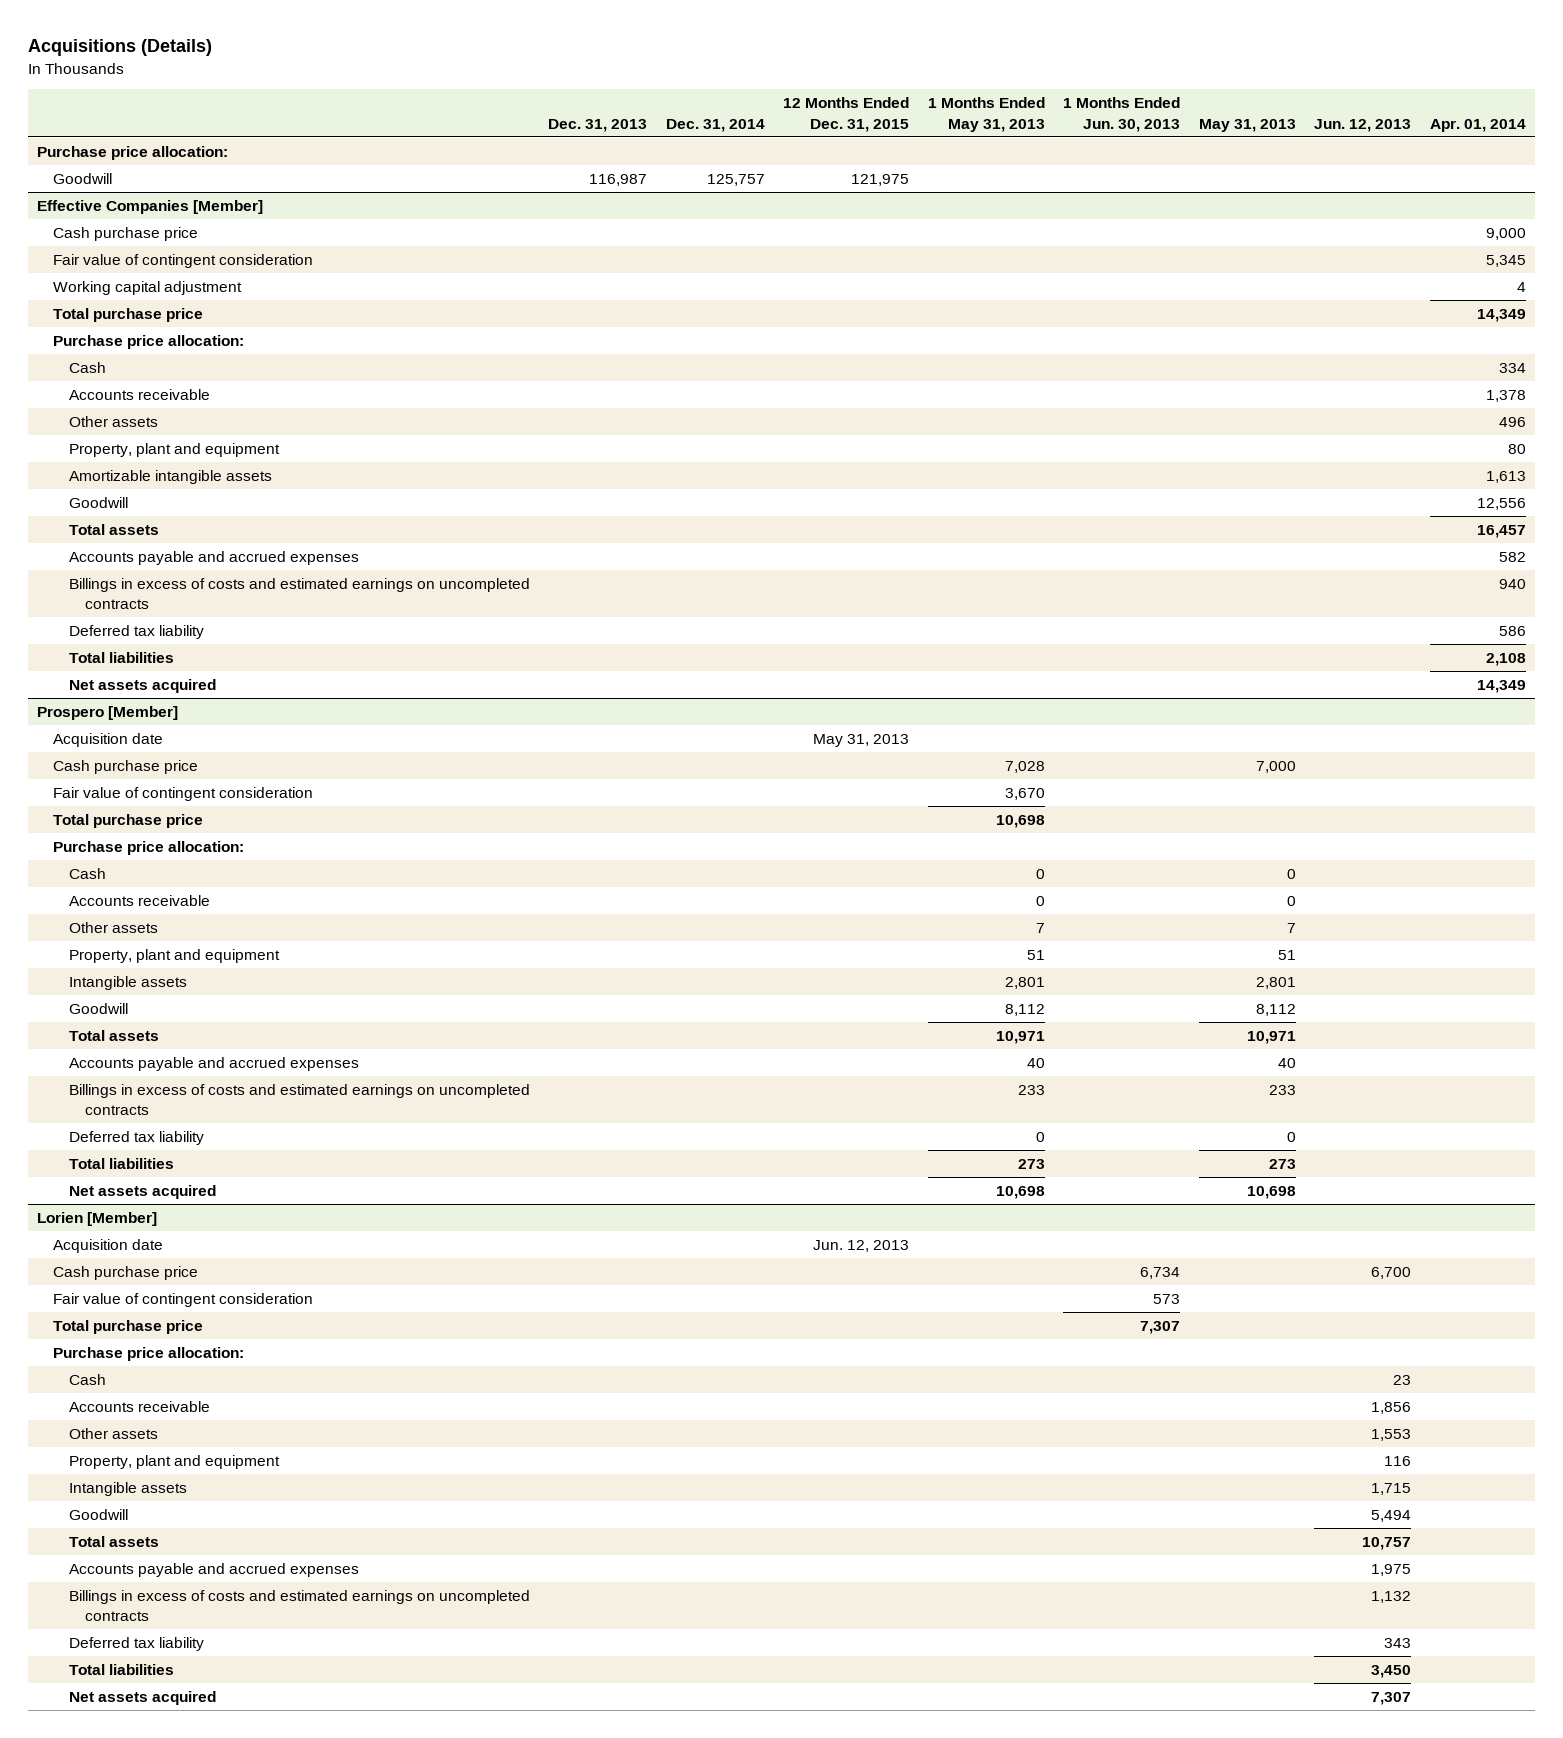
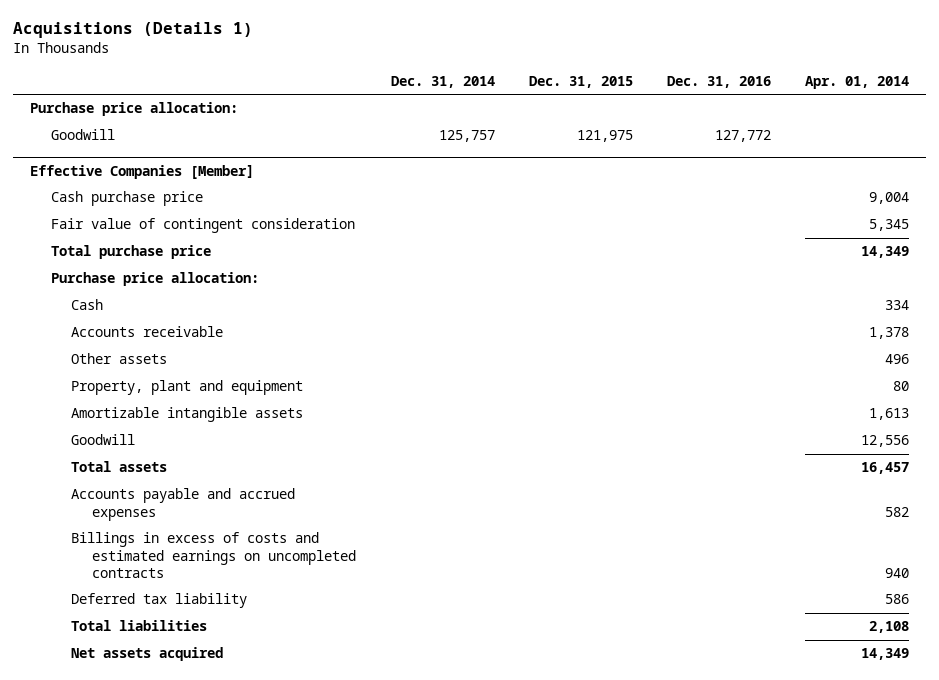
[27,39,212,57] Acquisitions (Details) -> [12,22,253,39] Acquisitions (Details 1)
[548,118,648,132] Dec. 31, 2013 -> none
[783,97,910,132] 12 Months Ended Dec. 31, 2015 -> none
[927,97,1045,132] 1 Months Ended May 31, 2013 -> none
[1063,97,1181,132] 1 Months Ended Jun. 30, 2013 -> none
[1198,118,1296,132] May 31, 2013 -> none
[1314,118,1412,132] Jun. 12, 2013 -> none
none -> [528,75,633,88] Dec. 31, 2015
none -> [666,75,771,88] Dec. 31, 2016
[1485,228,1526,241] 9,000 -> [868,192,909,205] 9,004
[53,281,243,296] Working capital adjustment -> none
[37,706,179,721] Prospero [Member] -> none
[53,733,164,748] Acquisition date -> none
[53,760,199,775] Cash purchase price -> none
[53,787,314,802] Fair value of contingent consideration -> none
[53,814,204,829] Total purchase price -> none
[53,841,245,856] Purchase price allocation: -> none
[69,868,107,880] Cash -> none
[69,895,211,907] Accounts receivable -> none
[69,922,159,934] Other assets -> none
[69,949,281,964] Property, plant and equipment -> none
[69,976,188,991] Intangible assets -> none
[69,1003,129,1015] Goodwill -> none
[69,1030,160,1042] Total assets -> none
[69,1057,360,1072] Accounts payable and accrued expenses -> none
[69,1084,531,1116] Billings in excess of costs and estimated earnings on uncompleted contracts -> none
[69,1131,205,1146] Deferred tax liability -> none
[69,1158,175,1170] Total liabilities -> none
[69,1185,217,1200] Net assets acquired -> none
[37,1212,158,1227] Lorien [Member] -> none
[53,1239,164,1254] Acquisition date -> none
[53,1266,199,1281] Cash purchase price -> none
[53,1293,314,1308] Fair value of contingent consideration -> none
[53,1320,204,1335] Total purchase price -> none
[53,1347,245,1362] Purchase price allocation: -> none
[69,1374,107,1386] Cash -> none
[69,1401,211,1413] Accounts receivable -> none
[69,1428,159,1440] Other assets -> none
[69,1455,281,1470] Property, plant and equipment -> none
[69,1482,188,1497] Intangible assets -> none
[69,1509,129,1521] Goodwill -> none
[69,1536,160,1548] Total assets -> none
[69,1563,360,1578] Accounts payable and accrued expenses -> none
[69,1590,531,1622] Billings in excess of costs and estimated earnings on uncompleted contracts -> none
[69,1637,205,1652] Deferred tax liability -> none
[69,1664,175,1676] Total liabilities -> none
[69,1691,217,1706] Net assets acquired -> none

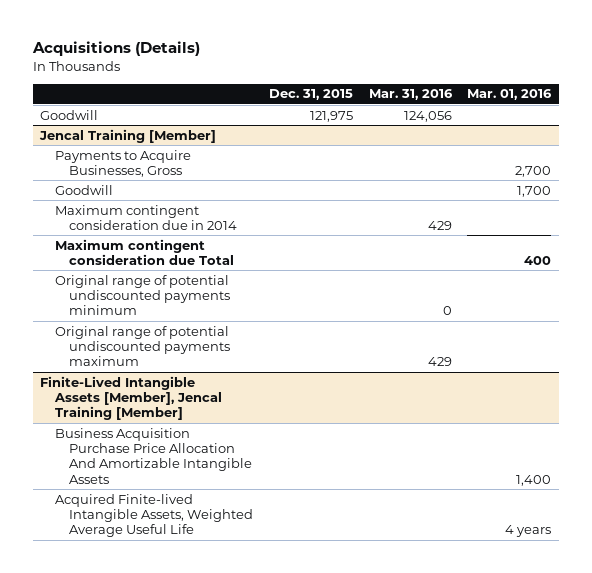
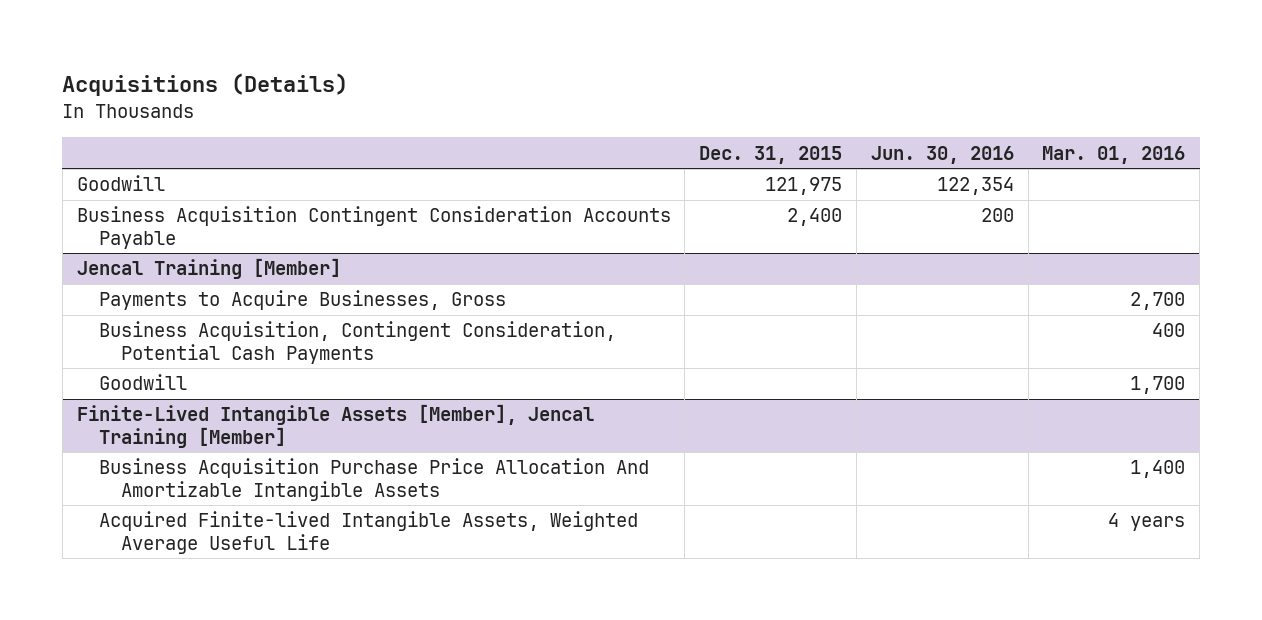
[368,89,453,101] Mar. 31, 2016 -> none
none -> [870,145,1014,164] Jun. 30, 2016
none -> [76,206,671,249] Business Acquisition Contingent Consideration Accounts Payable
none -> [98,321,616,364] Business Acquisition, Contingent Consideration, Potential Cash Payments
[54,204,238,230] Maximum contingent consideration due in 2014 -> none
[54,238,235,265] Maximum contingent consideration due Total -> none
[54,274,231,316] Original range of potential undiscounted payments minimum -> none
[54,325,231,367] Original range of potential undiscounted payments maximum -> none

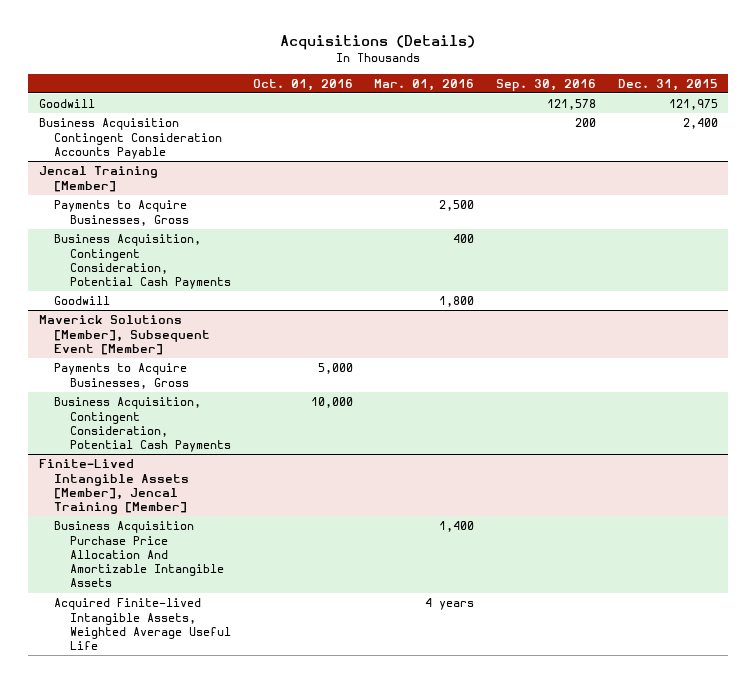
[870,145,1014,164] Jun. 30, 2016 -> none
none -> [252,78,353,91] Oct. 01, 2016
none -> [495,78,596,91] Sep. 30, 2016
[1130,292,1186,311] 2,700 -> [439,200,475,212] 2,500
[1130,376,1186,395] 1,700 -> [439,296,475,308] 1,800
none -> [38,315,211,355] Maverick Solutions [Member], Subsequent Event [Member]
none -> [54,363,189,389] Payments to Acquire Businesses, Gross
none -> [54,397,231,453] Business Acquisition, Contingent Consideration, Potential Cash Payments

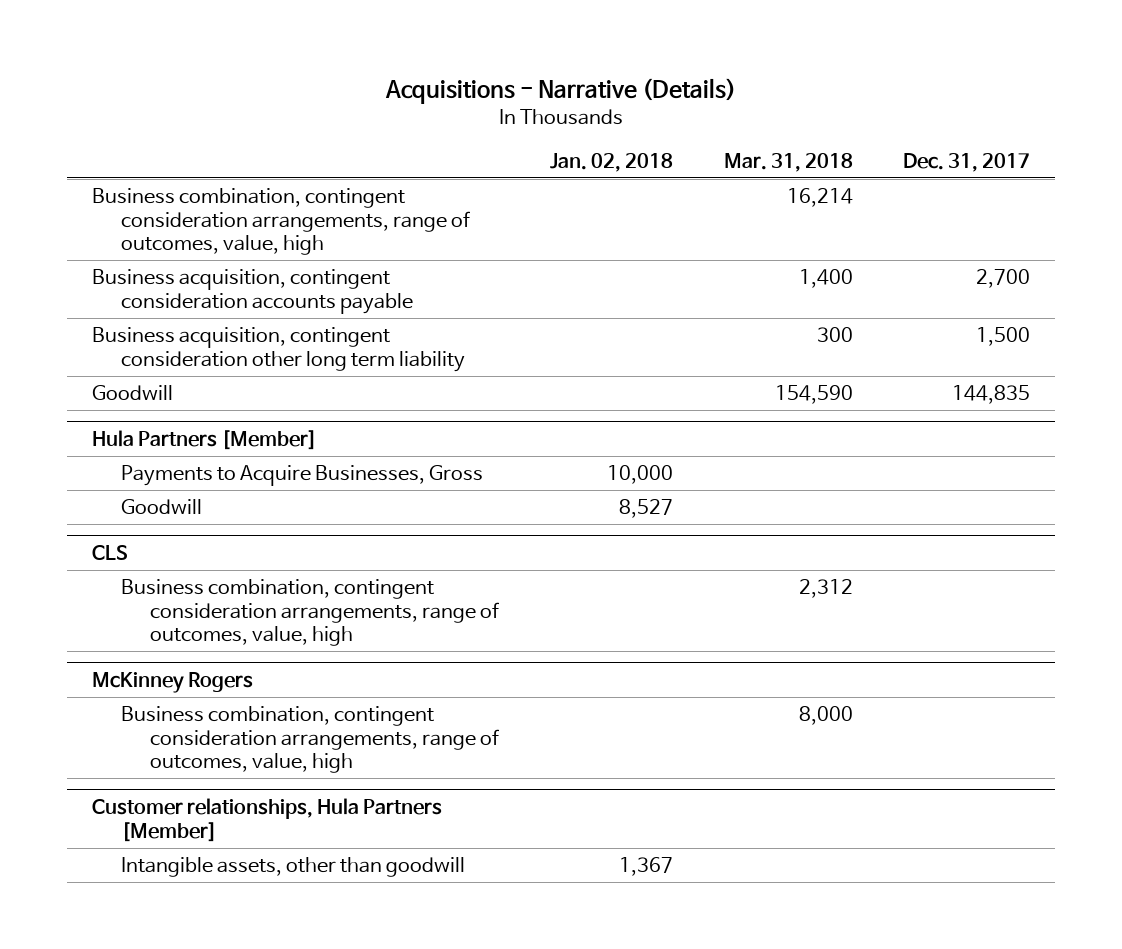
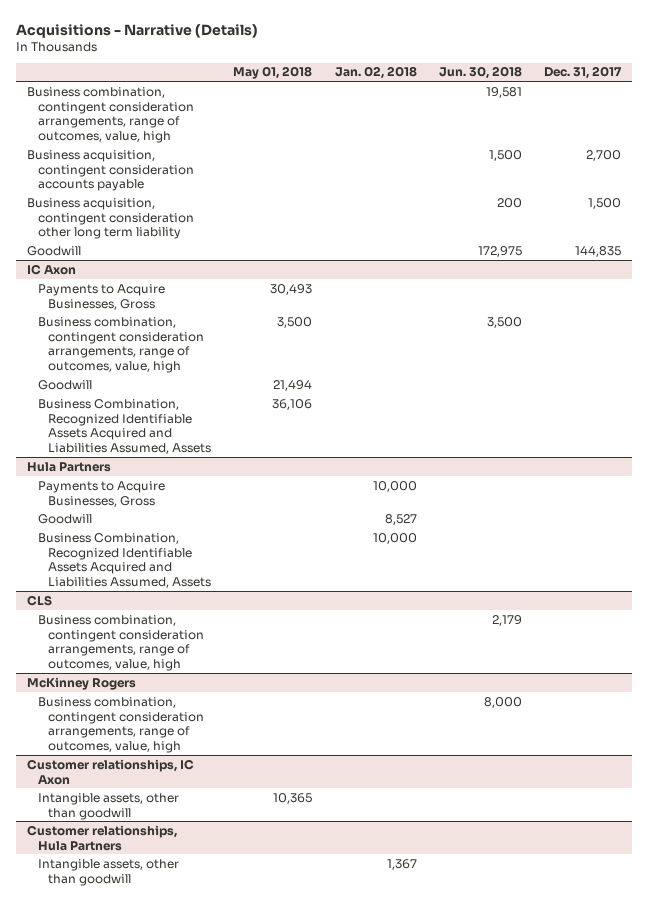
[723,152,853,172] Mar. 31, 2018 -> none
none -> [233,66,313,80] May 01, 2018
none -> [438,66,522,80] Jun. 30, 2018
none -> [27,263,77,275] IC Axon
none -> [37,283,165,310] Payments to Acquire Businesses, Gross
none -> [37,316,205,374] Business combination, contingent consideration arrangements, range of outcomes, value, high
none -> [37,379,92,390] Goodwill
none -> [37,398,212,455] Business Combination, Recognized Identifiable Assets Acquired and Liabilities Assumed, Assets
[91,429,317,450] Hula Partners [Member] -> [27,461,112,472] Hula Partners
none -> [37,532,212,589] Business Combination, Recognized Identifiable Assets Acquired and Liabilities Assumed, Assets
none -> [27,758,195,785] Customer relationships, IC Axon
none -> [37,792,179,820] Intangible assets, other than goodwill
[91,797,442,842] Customer relationships, Hula Partners [Member] -> [27,824,178,851] Customer relationships, Hula Partners

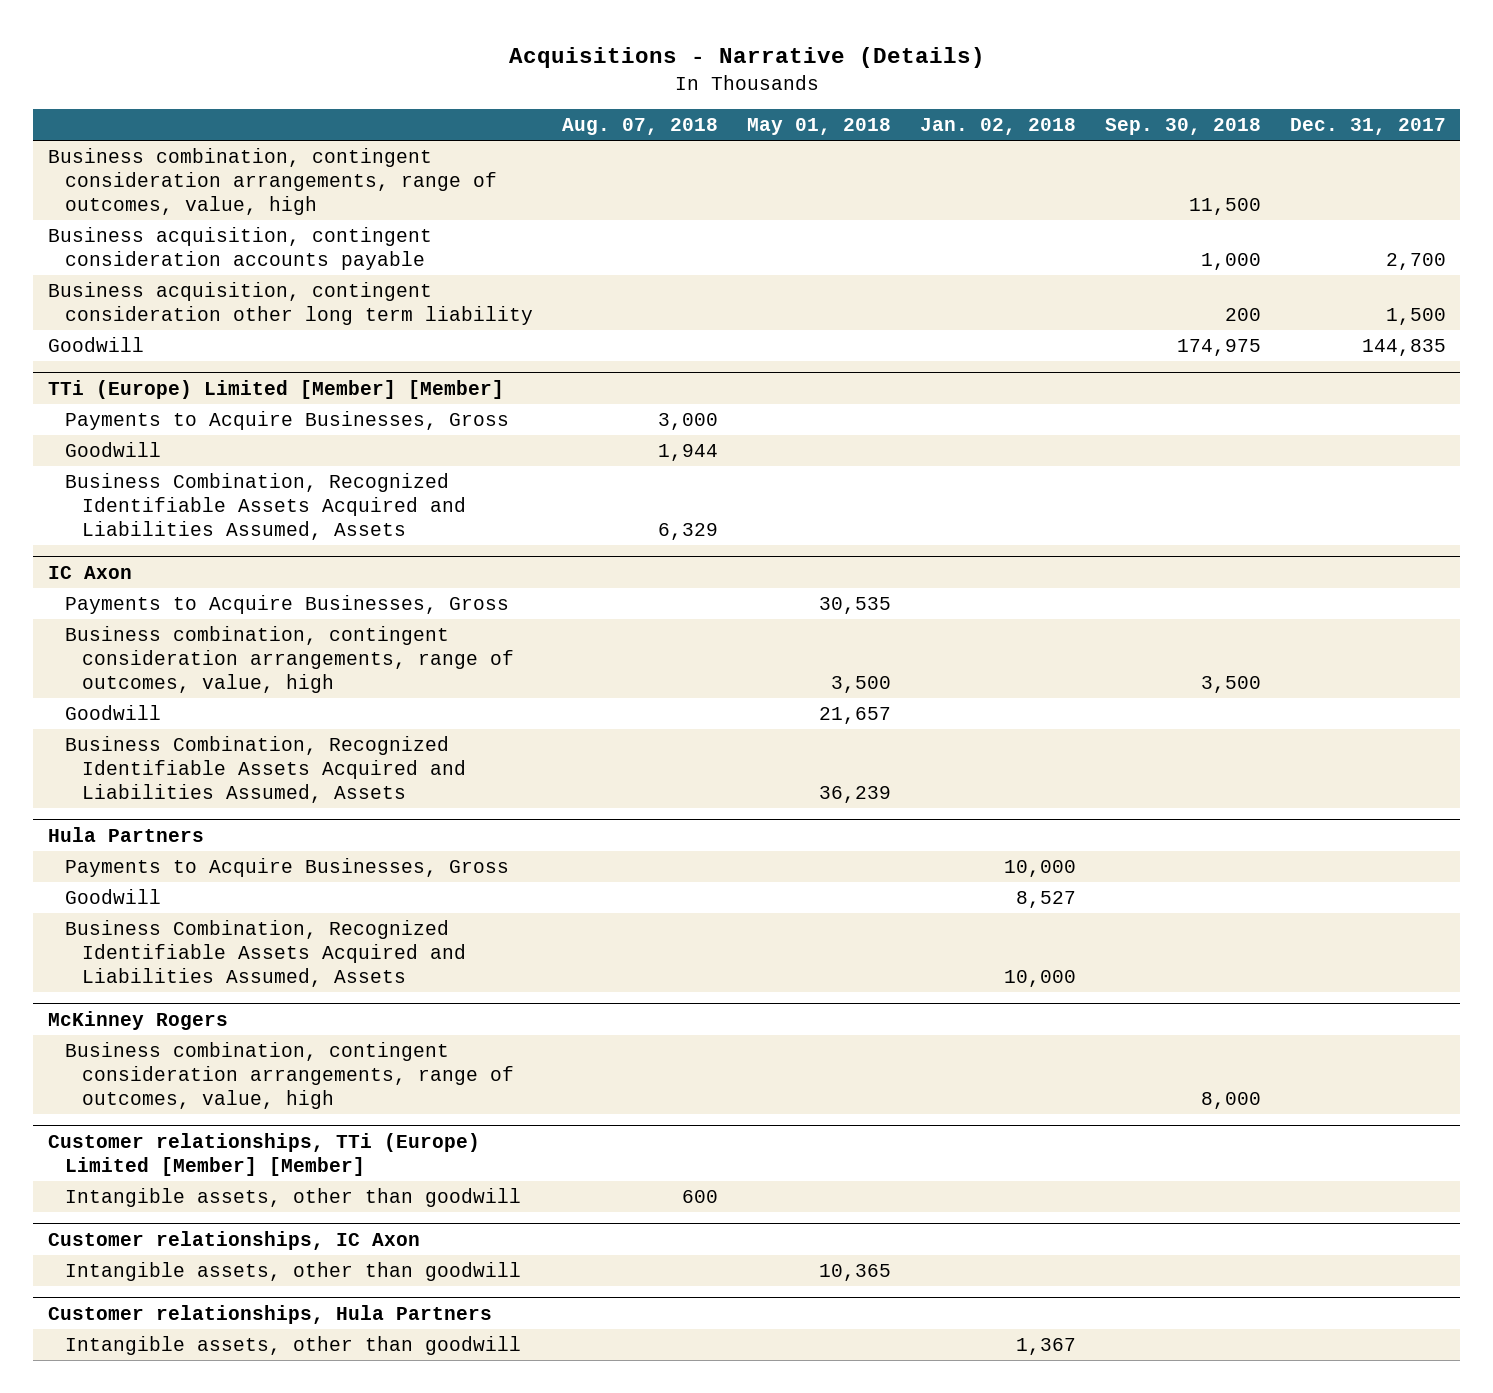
[438,66,522,80] Jun. 30, 2018 -> none
none -> [561,118,718,136] Aug. 07, 2018
none -> [1104,118,1261,136] Sep. 30, 2018
none -> [47,379,504,399] TTi (Europe) Limited [Member] [Member]
none -> [64,411,509,431] Payments to Acquire Businesses, Gross
none -> [64,442,161,458] Goodwill
none -> [64,473,467,540] Business Combination, Recognized Identifiable Assets Acquired and Liabilities Assumed, Assets
[270,283,313,295] 30,493 -> [818,597,891,615] 30,535
[273,379,313,391] 21,494 -> [818,707,891,725] 21,657
[272,398,313,410] 36,106 -> [818,785,891,803] 36,239
[27,594,53,606] CLS -> none
[37,614,205,672] Business combination, contingent consideration arrangements, range of outcomes, value, high -> none
none -> [47,1132,480,1176] Customer relationships, TTi (Europe) Limited [Member] [Member]
none -> [64,1188,521,1208] Intangible assets, other than goodwill

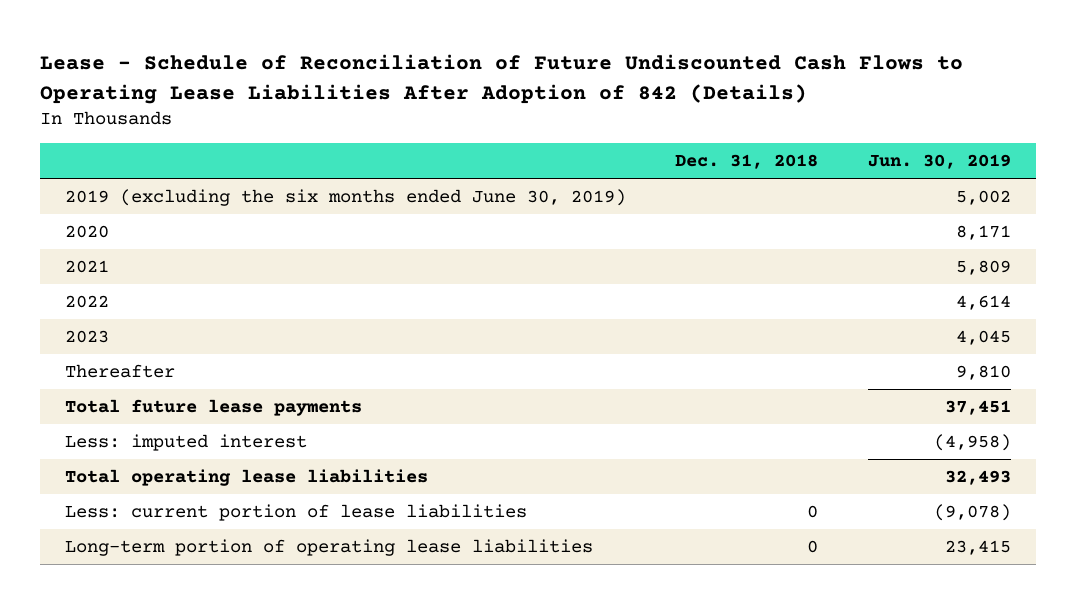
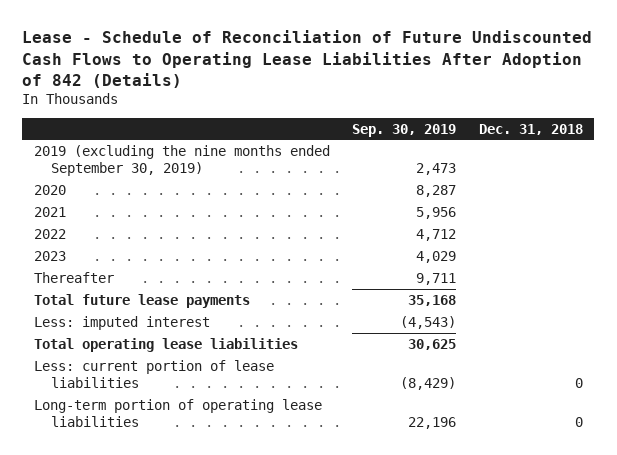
[867,154,1011,170] Jun. 30, 2019 -> none
none -> [352,123,457,137] Sep. 30, 2019
[64,189,626,207] 2019 (excluding the six months ended June 30, 2019) -> [33,144,330,176] 2019 (excluding the nine months ended September 30, 2019)

